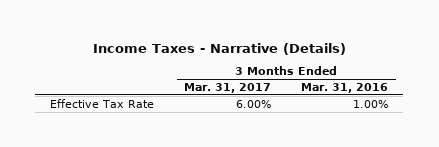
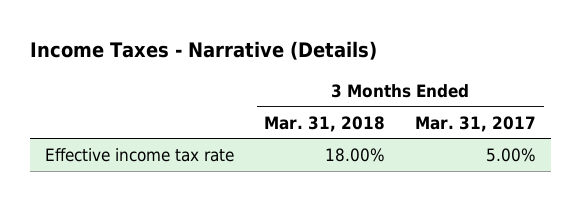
[301,83,389,94] Mar. 31, 2016 -> none
none -> [264,115,386,132] Mar. 31, 2018
[50,98,155,108] Effective Tax Rate -> [45,148,235,163] Effective income tax rate
[236,99,272,108] 6.00% -> [486,148,537,163] 5.00%

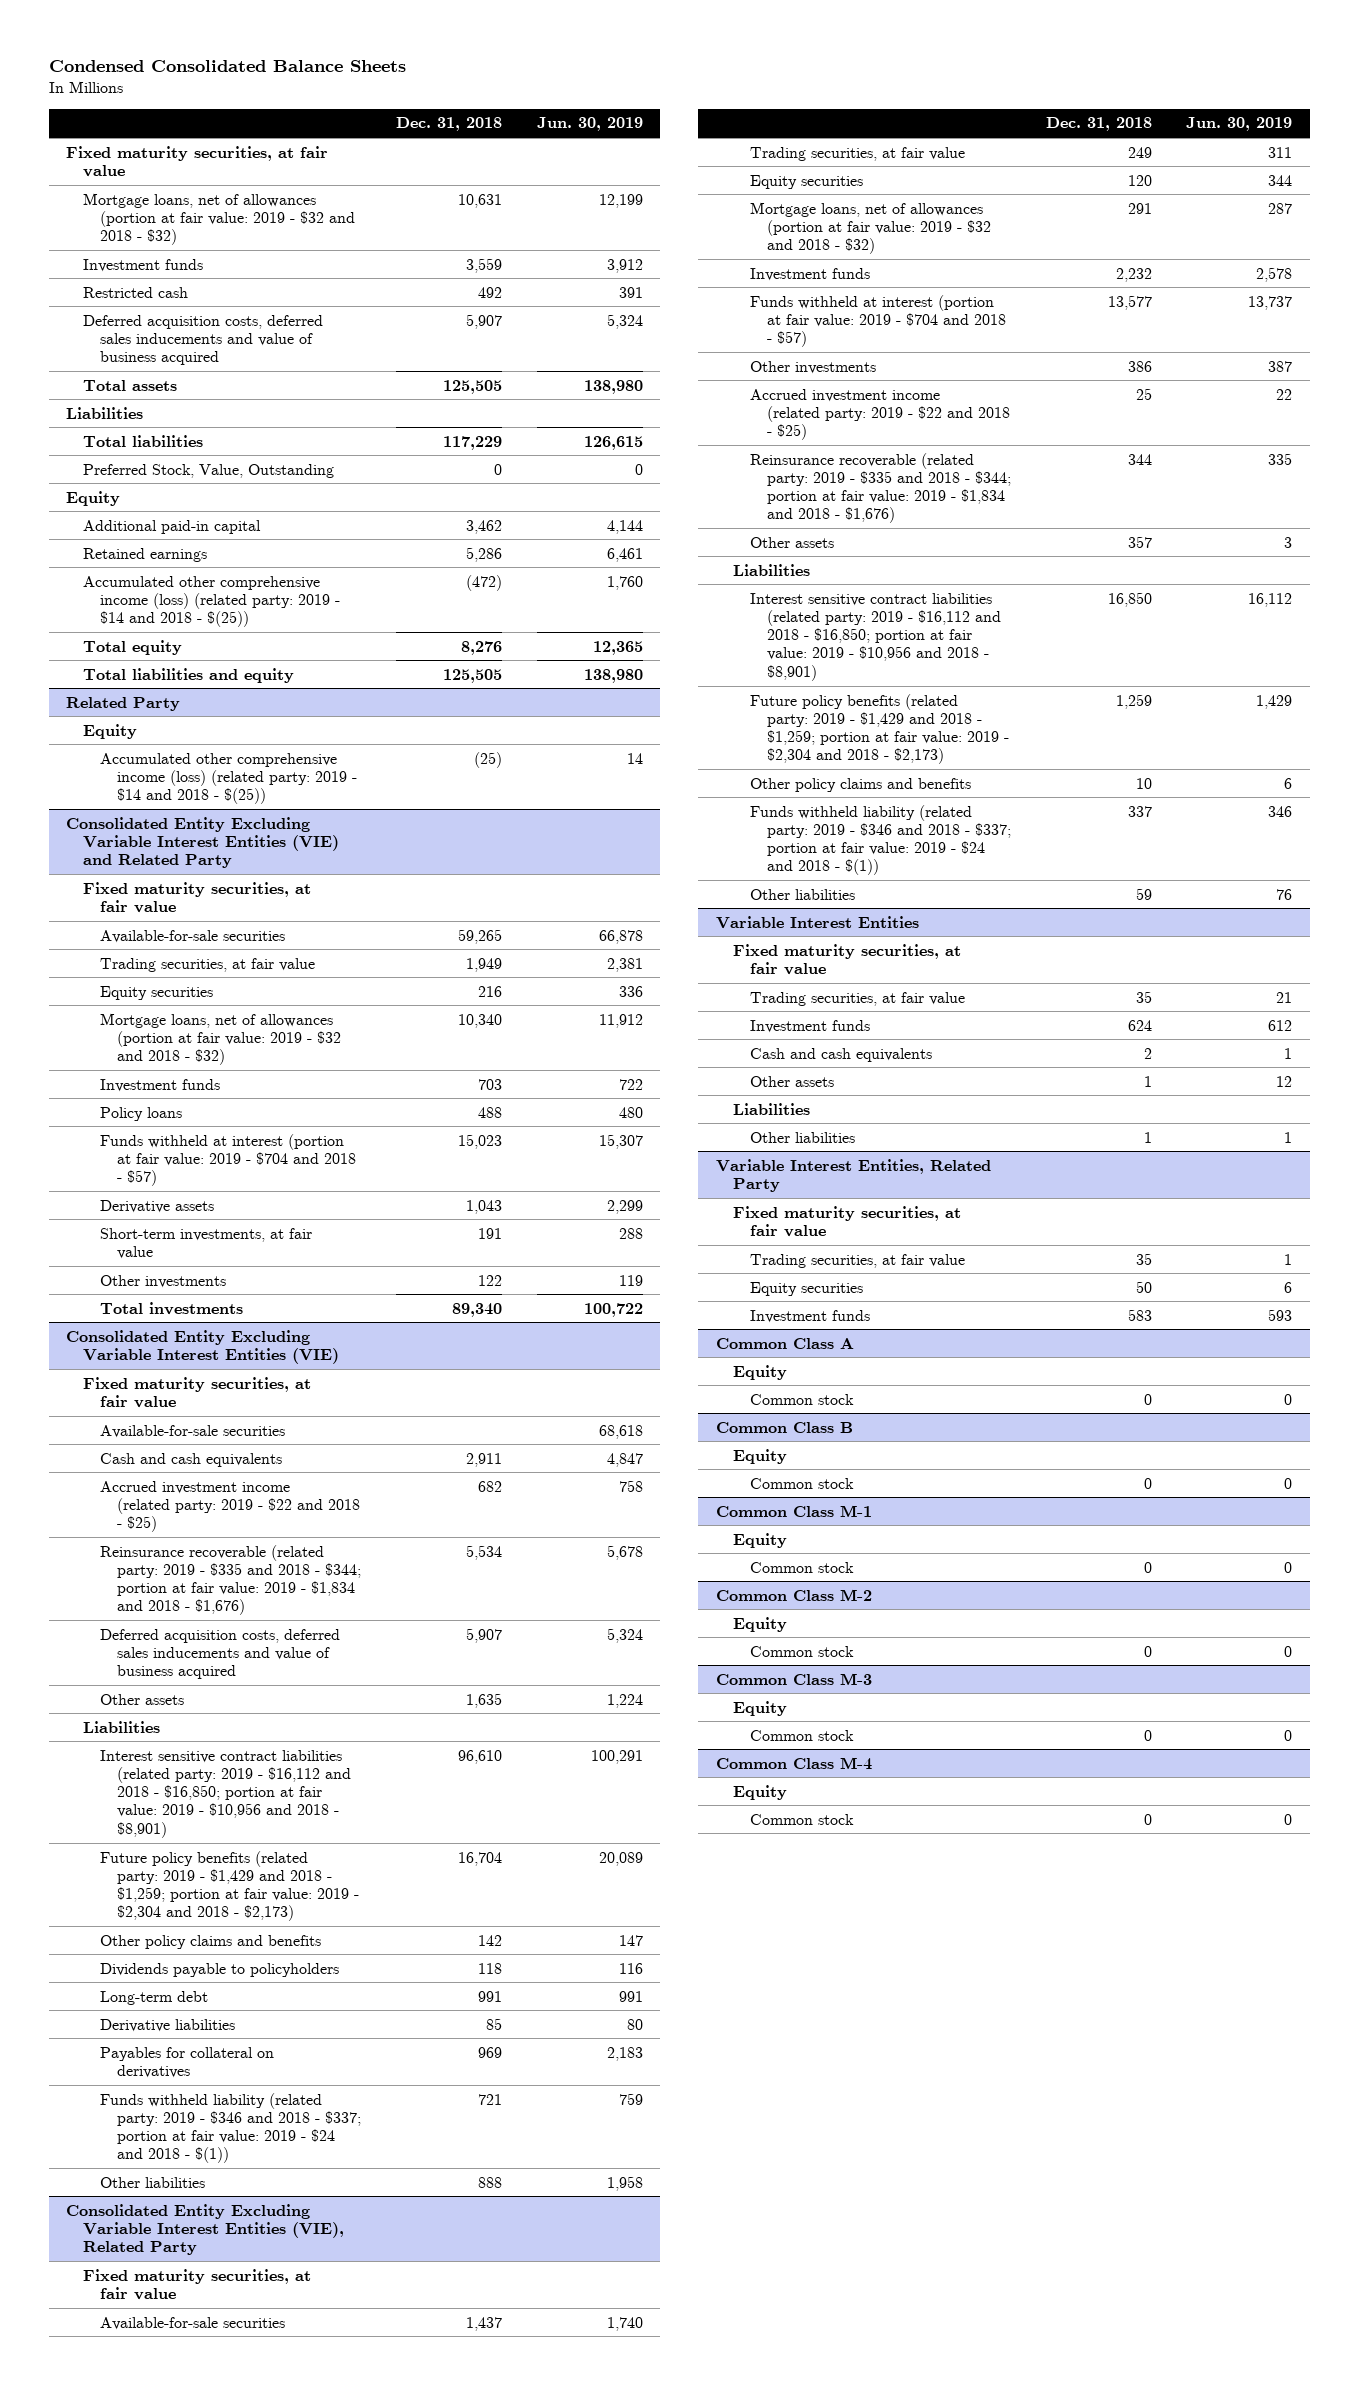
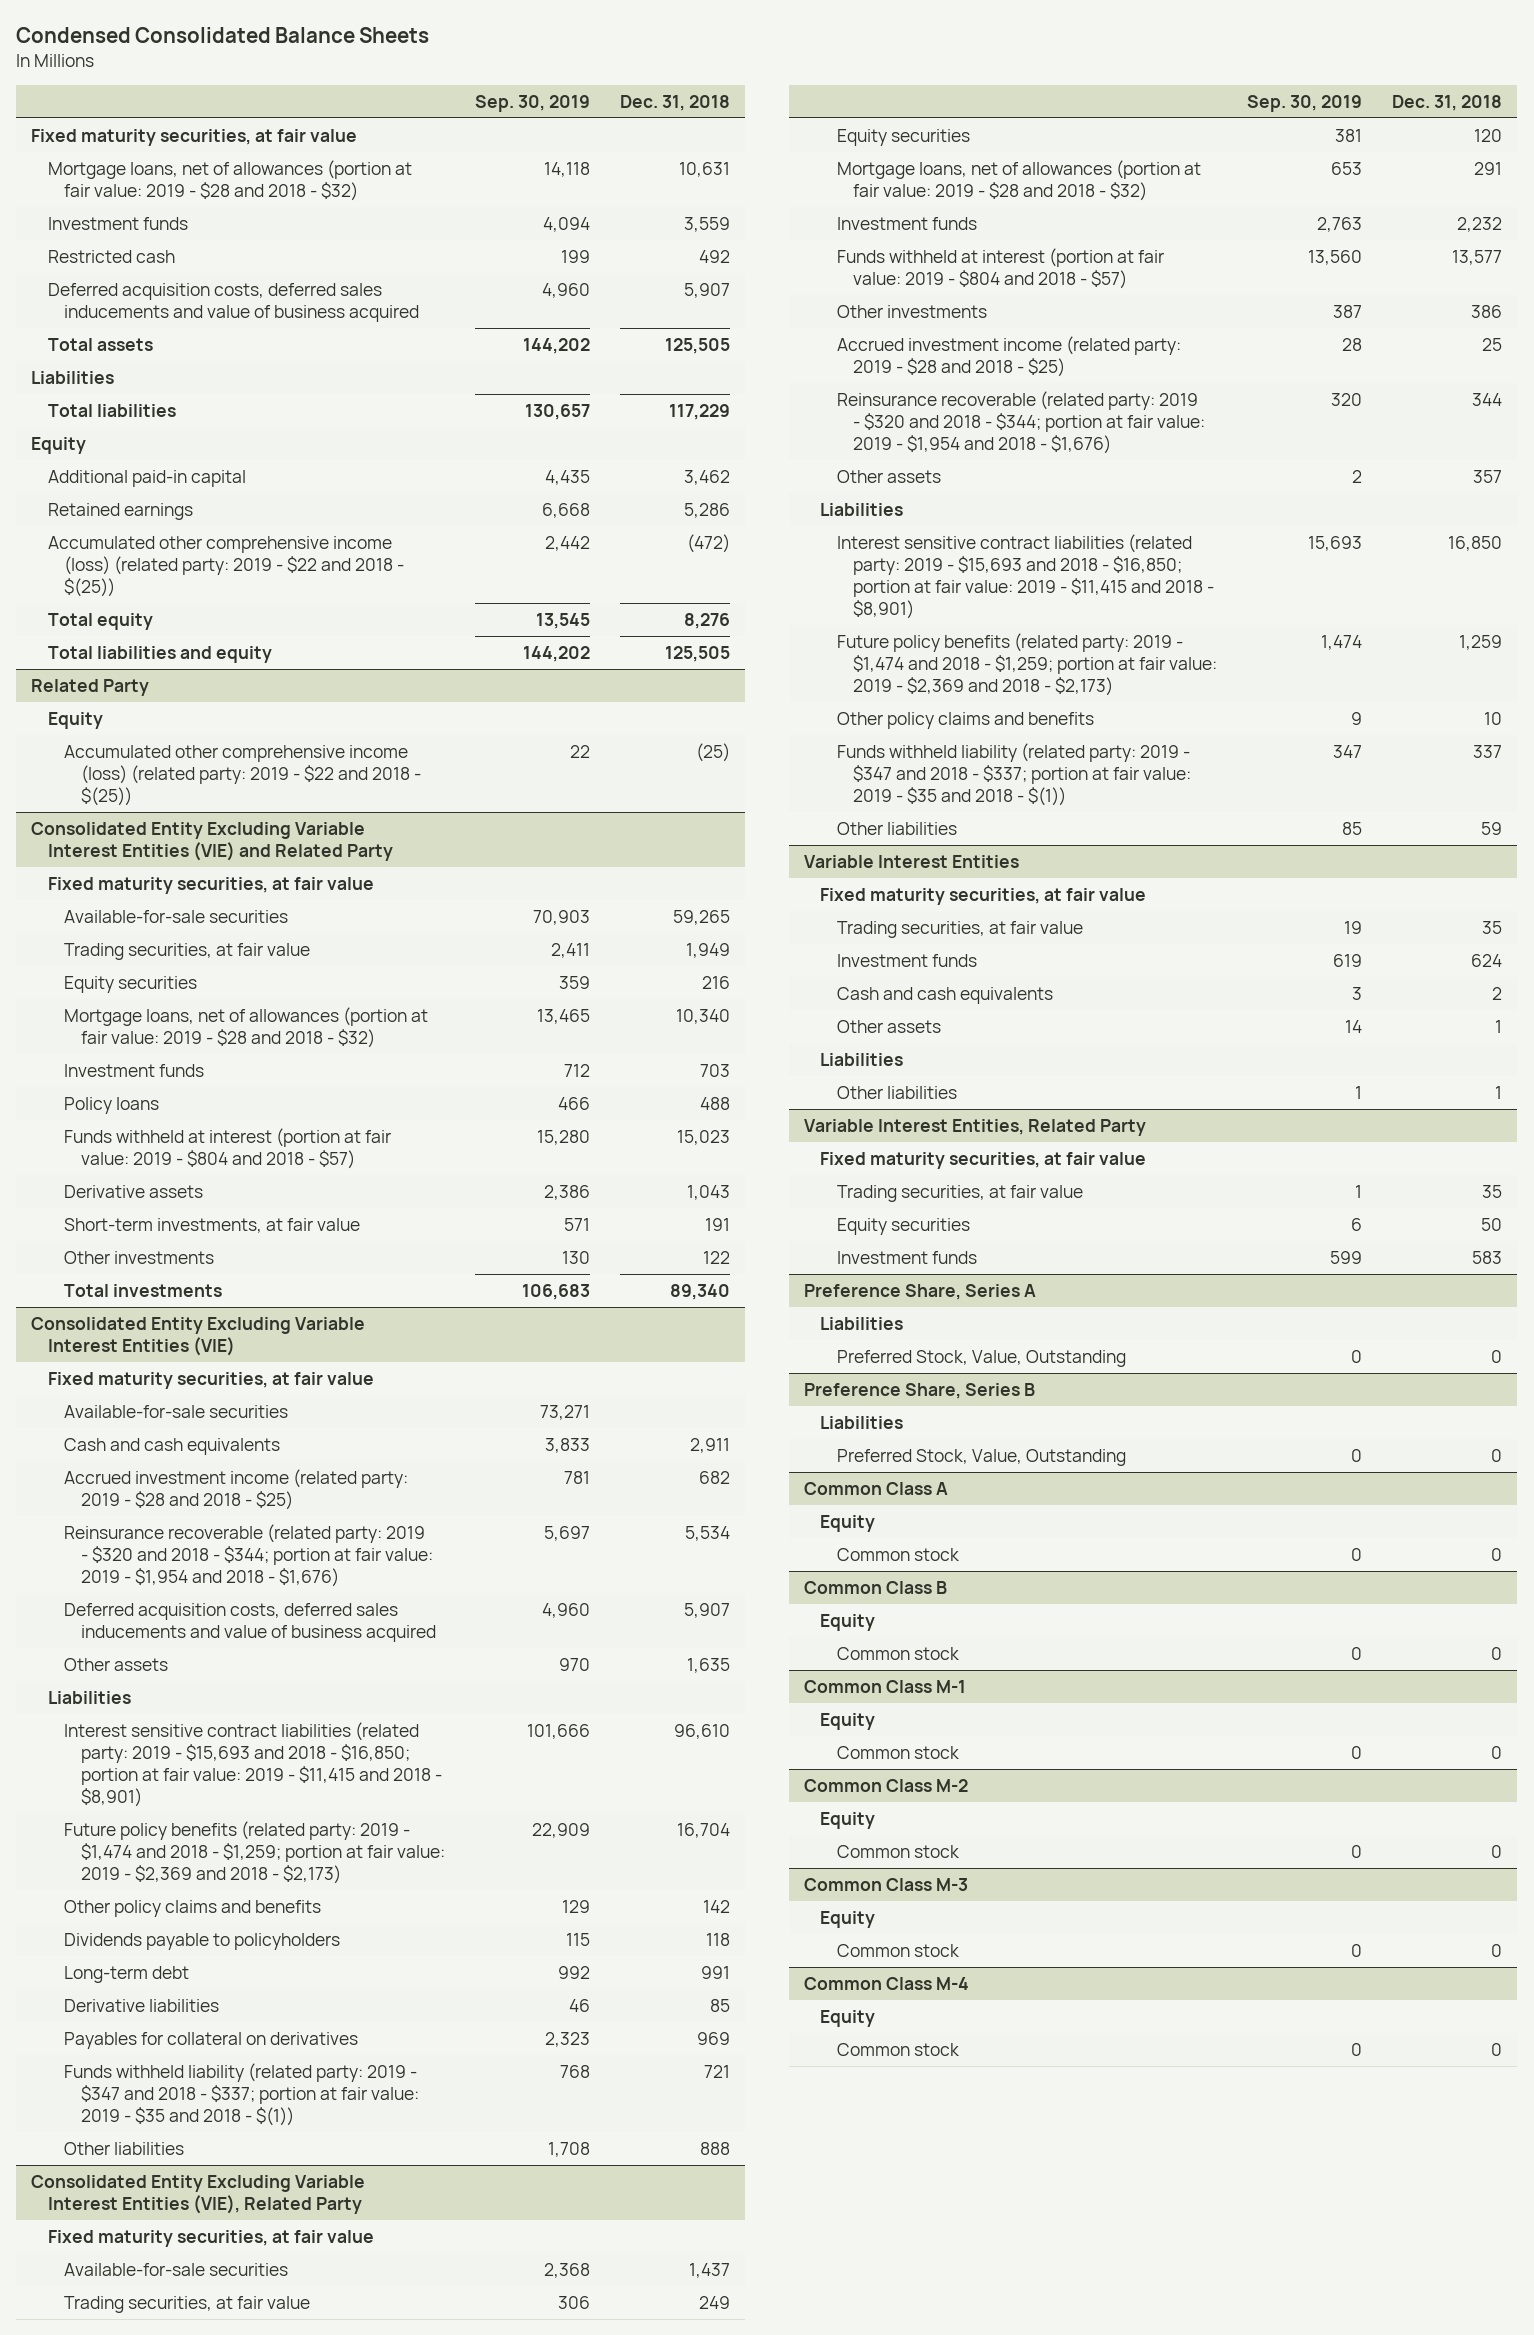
[536,117,643,132] Jun. 30, 2019 -> none
none -> [474,94,590,112] Sep. 30, 2019
[82,192,355,246] Mortgage loans, net of allowances (portion at fair value: 2019 - $32 and 2018 - $32) -> [47,159,412,202] Mortgage loans, net of allowances (portion at fair value: 2019 - $28 and 2018 - $32)
[82,463,334,478] Preferred Stock, Value, Outstanding -> none
[82,575,340,628] Accumulated other comprehensive income (loss) (related party: 2019 - $14 and 2018 - $(25)) -> [47,535,405,598] Accumulated other comprehensive income (loss) (related party: 2019 - $22 and 2018 - $(25))
[99,752,357,805] Accumulated other comprehensive income (loss) (related party: 2019 - $14 and 2018 - $(25)) -> [64,744,421,807] Accumulated other comprehensive income (loss) (related party: 2019 - $22 and 2018 - $(25))
[99,1012,341,1066] Mortgage loans, net of allowances (portion at fair value: 2019 - $32 and 2018 - $32) -> [64,1006,429,1049] Mortgage loans, net of allowances (portion at fair value: 2019 - $28 and 2018 - $32)
[99,1133,356,1187] Funds withheld at interest (portion at fair value: 2019 - $704 and 2018 - $57) -> [64,1127,392,1170] Funds withheld at interest (portion at fair value: 2019 - $804 and 2018 - $57)
[99,1480,360,1533] Accrued investment income (related party: 2019 - $22 and 2018 - $25) -> [64,1468,409,1511] Accrued investment income (related party: 2019 - $28 and 2018 - $25)
[99,1544,361,1616] Reinsurance recoverable (related party: 2019 - $335 and 2018 - $344; portion at fair value: 2019 - $1,834 and 2018 - $1,676) -> [64,1523,433,1588] Reinsurance recoverable (related party: 2019 - $320 and 2018 - $344; portion at fair value: 2019 - $1,954 and 2018 - $1,676)
[99,1749,351,1838] Interest sensitive contract liabilities (related party: 2019 - $16,112 and 2018 - $16,850; portion at fair value: 2019 - $10,956 and 2018 - $8,901) -> [64,1721,442,1808] Interest sensitive contract liabilities (related party: 2019 - $15,693 and 2018 - $16,850; portion at fair value: 2019 - $11,415 and 2018 - $8,901)
[99,1850,359,1922] Future policy benefits (related party: 2019 - $1,429 and 2018 - $1,259; portion at fair value: 2019 - $2,304 and 2018 - $2,173) -> [64,1820,445,1885] Future policy benefits (related party: 2019 - $1,474 and 2018 - $1,259; portion at fair value: 2019 - $2,369 and 2018 - $2,173)
[99,2092,361,2164] Funds withheld liability (related party: 2019 - $346 and 2018 - $337; portion at fair value: 2019 - $24 and 2018 - $(1)) -> [64,2062,419,2127] Funds withheld liability (related party: 2019 - $347 and 2018 - $337; portion at fair value: 2019 - $35 and 2018 - $(1))
[749,201,991,255] Mortgage loans, net of allowances (portion at fair value: 2019 - $32 and 2018 - $32) -> [836,159,1201,202] Mortgage loans, net of allowances (portion at fair value: 2019 - $28 and 2018 - $32)
[749,294,1006,348] Funds withheld at interest (portion at fair value: 2019 - $704 and 2018 - $57) -> [836,247,1164,290] Funds withheld at interest (portion at fair value: 2019 - $804 and 2018 - $57)
[749,388,1010,441] Accrued investment income (related party: 2019 - $22 and 2018 - $25) -> [836,335,1181,378] Accrued investment income (related party: 2019 - $28 and 2018 - $25)
[749,452,1011,524] Reinsurance recoverable (related party: 2019 - $335 and 2018 - $344; portion at fair value: 2019 - $1,834 and 2018 - $1,676) -> [836,390,1206,455] Reinsurance recoverable (related party: 2019 - $320 and 2018 - $344; portion at fair value: 2019 - $1,954 and 2018 - $1,676)
[749,592,1001,681] Interest sensitive contract liabilities (related party: 2019 - $16,112 and 2018 - $16,850; portion at fair value: 2019 - $10,956 and 2018 - $8,901) -> [836,533,1215,620] Interest sensitive contract liabilities (related party: 2019 - $15,693 and 2018 - $16,850; portion at fair value: 2019 - $11,415 and 2018 - $8,901)
[749,693,1009,765] Future policy benefits (related party: 2019 - $1,429 and 2018 - $1,259; portion at fair value: 2019 - $2,304 and 2018 - $2,173) -> [836,632,1218,697] Future policy benefits (related party: 2019 - $1,474 and 2018 - $1,259; portion at fair value: 2019 - $2,369 and 2018 - $2,173)
[749,804,1011,876] Funds withheld liability (related party: 2019 - $346 and 2018 - $337; portion at fair value: 2019 - $24 and 2018 - $(1)) -> [836,742,1192,807] Funds withheld liability (related party: 2019 - $347 and 2018 - $337; portion at fair value: 2019 - $35 and 2018 - $(1))
none -> [803,1283,1036,1300] Preference Share, Series A
none -> [820,1316,904,1330] Liabilities
none -> [836,1349,1126,1367] Preferred Stock, Value, Outstanding
none -> [803,1382,1035,1399] Preference Share, Series B
none -> [820,1415,904,1429] Liabilities
none -> [836,1448,1126,1466] Preferred Stock, Value, Outstanding

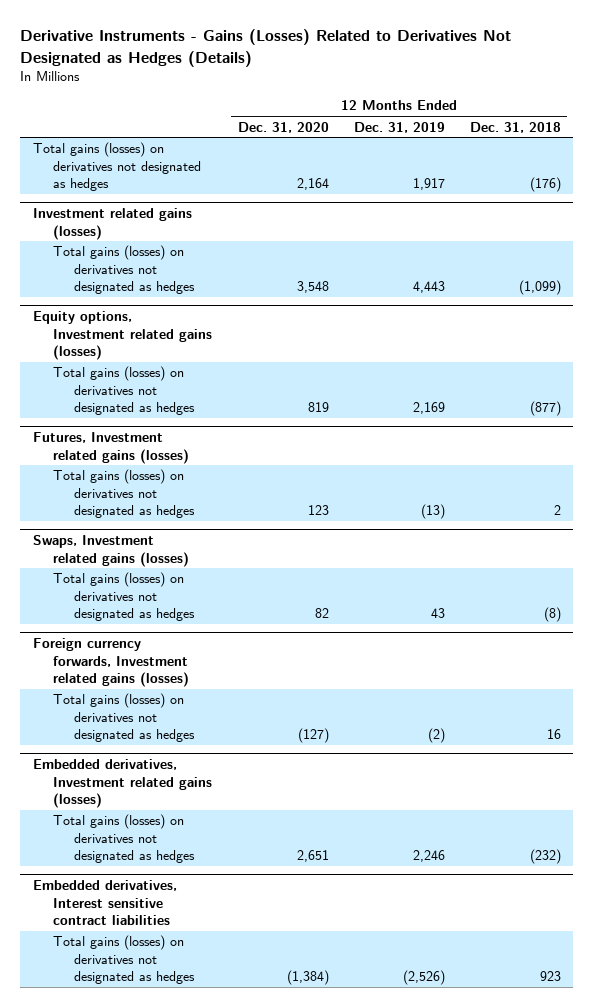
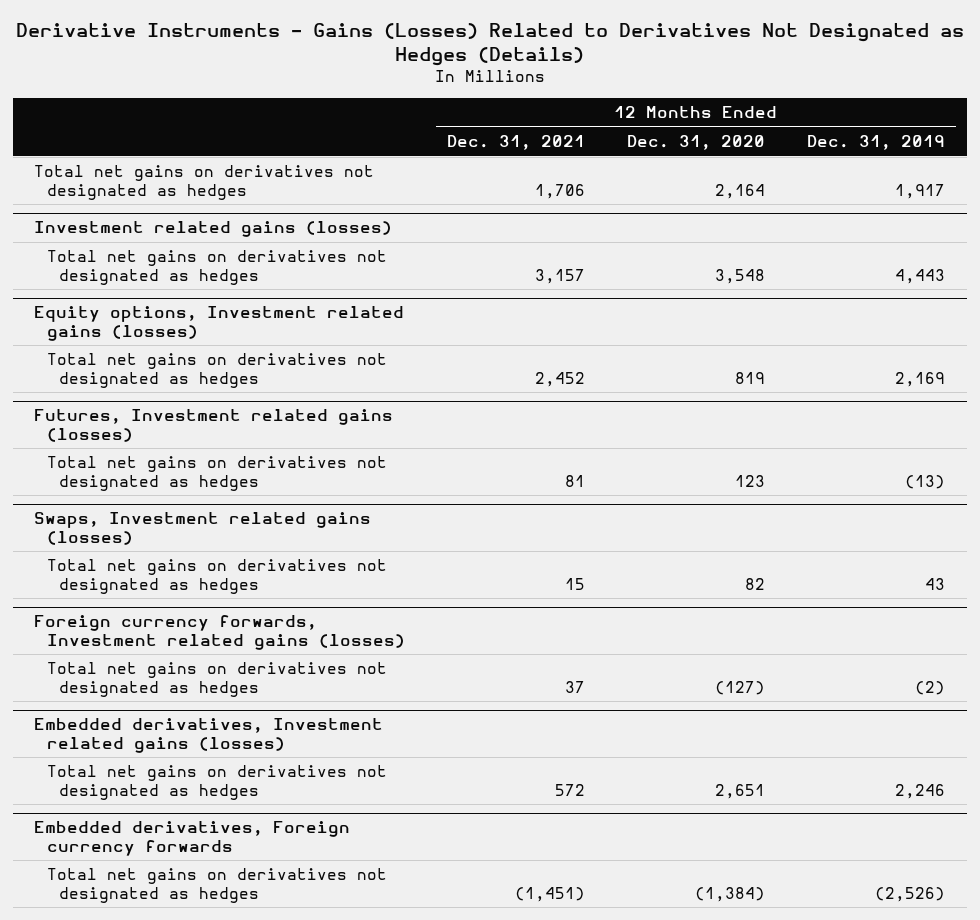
[469,121,561,133] Dec. 31, 2018 -> none
none -> [446,135,585,151] Dec. 31, 2021
[32,142,202,192] Total gains (losses) on derivatives not designated as hedges -> [34,165,375,200] Total net gains on derivatives not designated as hedges
[53,245,196,295] Total gains (losses) on derivatives not designated as hedges -> [46,250,387,285] Total net gains on derivatives not designated as hedges
[53,366,196,416] Total gains (losses) on derivatives not designated as hedges -> [46,353,387,388] Total net gains on derivatives not designated as hedges
[53,469,196,519] Total gains (losses) on derivatives not designated as hedges -> [46,456,387,491] Total net gains on derivatives not designated as hedges
[53,572,196,622] Total gains (losses) on derivatives not designated as hedges -> [46,559,387,594] Total net gains on derivatives not designated as hedges
[53,693,196,743] Total gains (losses) on derivatives not designated as hedges -> [46,662,387,697] Total net gains on derivatives not designated as hedges
[32,880,177,926] Embedded derivatives, Interest sensitive contract liabilities -> none
[53,814,196,864] Total gains (losses) on derivatives not designated as hedges -> [46,765,387,800] Total net gains on derivatives not designated as hedges
none -> [34,821,351,856] Embedded derivatives, Foreign currency forwards
[53,935,196,985] Total gains (losses) on derivatives not designated as hedges -> [46,868,387,903] Total net gains on derivatives not designated as hedges

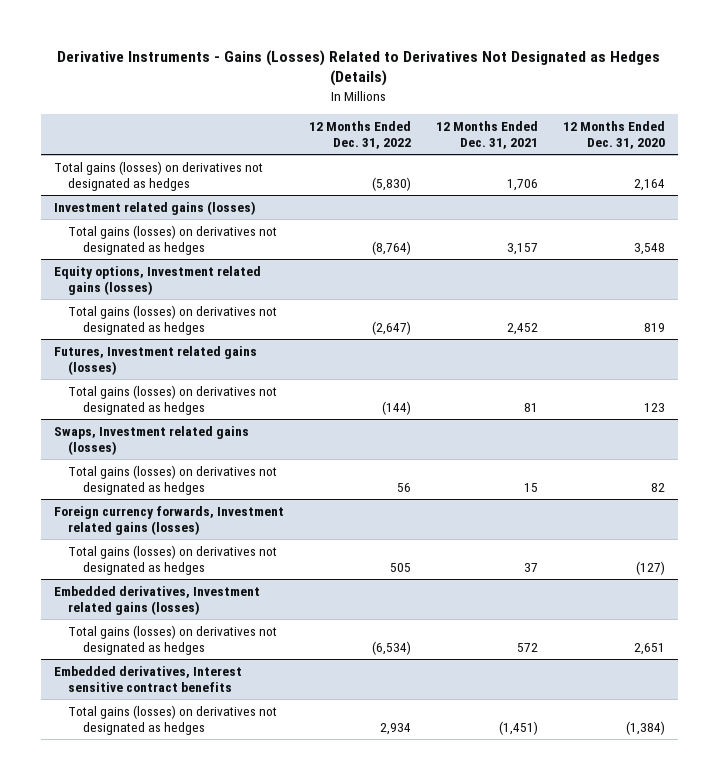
[807,135,946,151] Dec. 31, 2019 -> none
none -> [308,120,411,150] 12 Months Ended Dec. 31, 2022
[34,165,375,200] Total net gains on derivatives not designated as hedges -> [53,160,263,192] Total gains (losses) on derivatives not designated as hedges
[46,250,387,285] Total net gains on derivatives not designated as hedges -> [68,224,278,256] Total gains (losses) on derivatives not designated as hedges
[46,353,387,388] Total net gains on derivatives not designated as hedges -> [68,304,278,336] Total gains (losses) on derivatives not designated as hedges
[46,456,387,491] Total net gains on derivatives not designated as hedges -> [68,384,278,416] Total gains (losses) on derivatives not designated as hedges
[46,559,387,594] Total net gains on derivatives not designated as hedges -> [68,464,278,496] Total gains (losses) on derivatives not designated as hedges
[46,662,387,697] Total net gains on derivatives not designated as hedges -> [68,544,278,576] Total gains (losses) on derivatives not designated as hedges
[34,821,351,856] Embedded derivatives, Foreign currency forwards -> none
[46,765,387,800] Total net gains on derivatives not designated as hedges -> [68,624,278,656] Total gains (losses) on derivatives not designated as hedges
none -> [53,665,242,693] Embedded derivatives, Interest sensitive contract benefits
[46,868,387,903] Total net gains on derivatives not designated as hedges -> [68,704,278,736] Total gains (losses) on derivatives not designated as hedges

